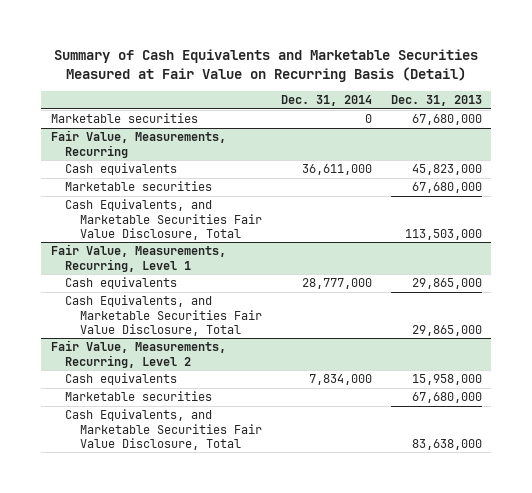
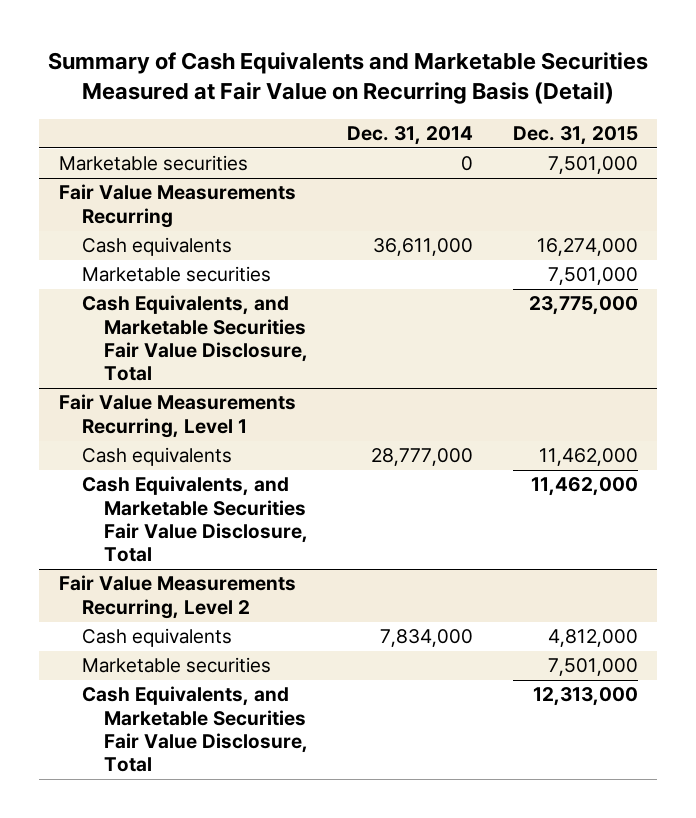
[390,94,482,106] Dec. 31, 2013 -> none
none -> [512,126,638,146] Dec. 31, 2015
[50,130,226,158] Fair Value, Measurements, Recurring -> [58,184,296,228] Fair Value Measurements Recurring
[50,244,226,272] Fair Value, Measurements, Recurring, Level 1 -> [58,394,296,438] Fair Value Measurements Recurring, Level 1
[50,340,226,368] Fair Value, Measurements, Recurring, Level 2 -> [58,575,296,619] Fair Value Measurements Recurring, Level 2

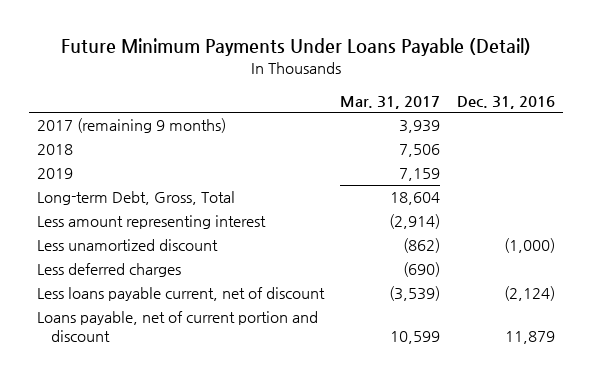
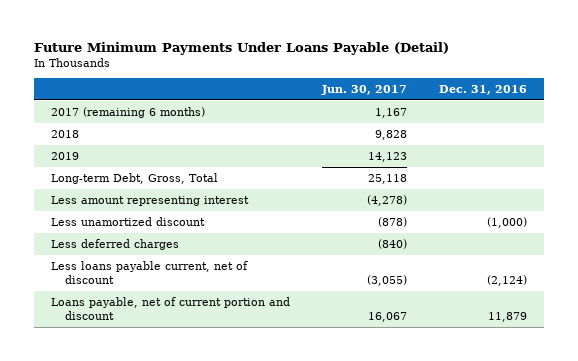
[340,95,441,109] Mar. 31, 2017 -> none
none -> [321,85,408,96] Jun. 30, 2017
[37,118,227,134] 2017 (remaining 9 months) -> [50,106,205,118] 2017 (remaining 6 months)

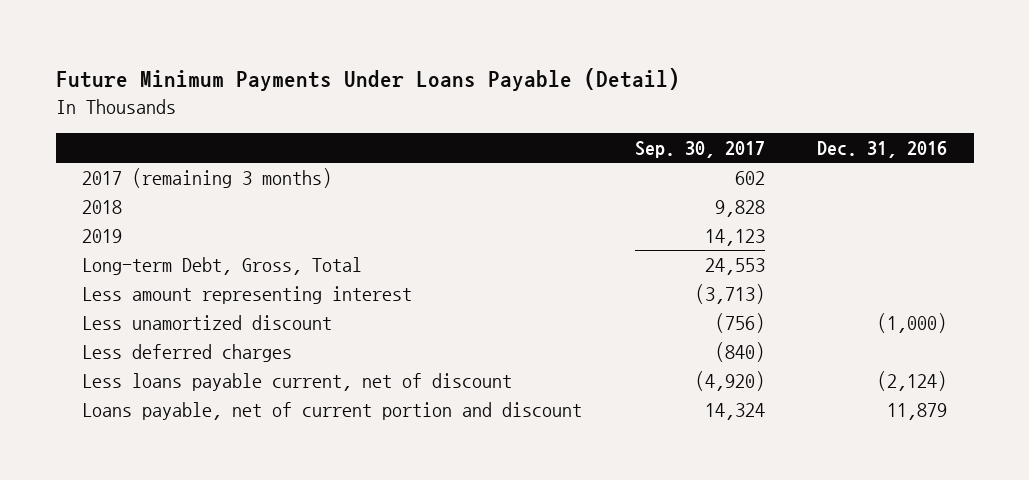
[321,85,408,96] Jun. 30, 2017 -> none
none -> [634,140,765,158] Sep. 30, 2017
[50,106,205,118] 2017 (remaining 6 months) -> [81,167,332,188] 2017 (remaining 3 months)

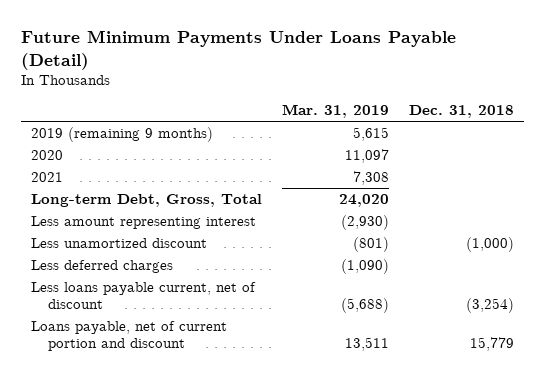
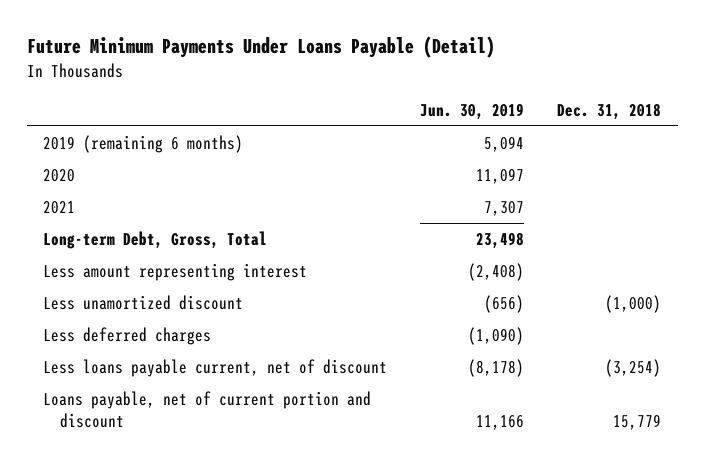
[281,104,389,119] Mar. 31, 2019 -> none
none -> [420,102,525,120] Jun. 30, 2019
[30,126,213,142] 2019 (remaining 9 months) -> [43,134,244,153] 2019 (remaining 6 months)

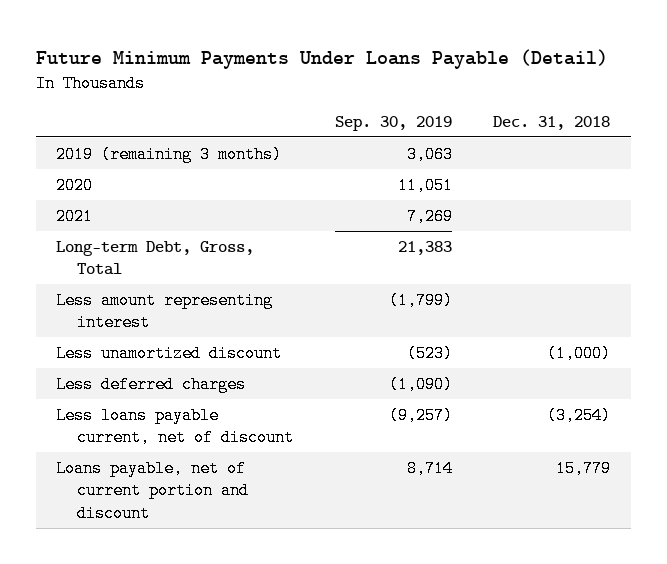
[420,102,525,120] Jun. 30, 2019 -> none
none -> [334,115,452,131] Sep. 30, 2019
[43,134,244,153] 2019 (remaining 6 months) -> [56,145,283,163] 2019 (remaining 3 months)

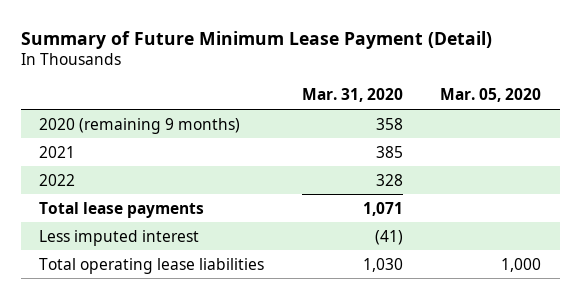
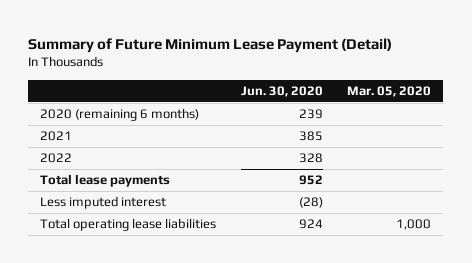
[301,88,403,103] Mar. 31, 2020 -> none
none -> [240,85,323,97] Jun. 30, 2020
[39,117,241,134] 2020 (remaining 9 months) -> [40,108,200,122] 2020 (remaining 6 months)

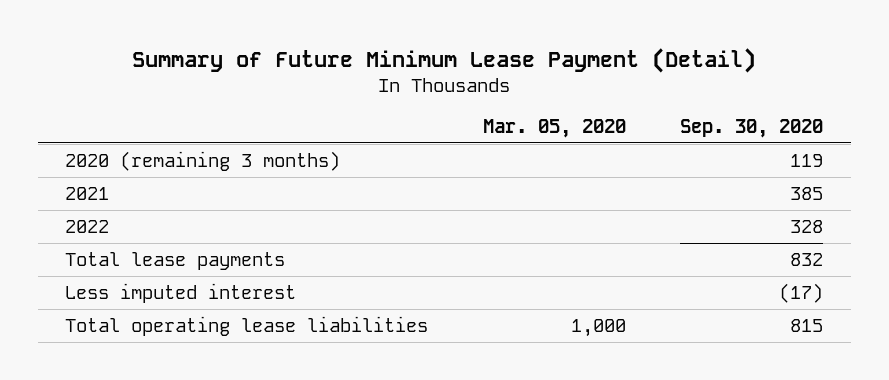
[240,85,323,97] Jun. 30, 2020 -> none
none -> [680,119,824,139] Sep. 30, 2020
[40,108,200,122] 2020 (remaining 6 months) -> [65,150,341,171] 2020 (remaining 3 months)

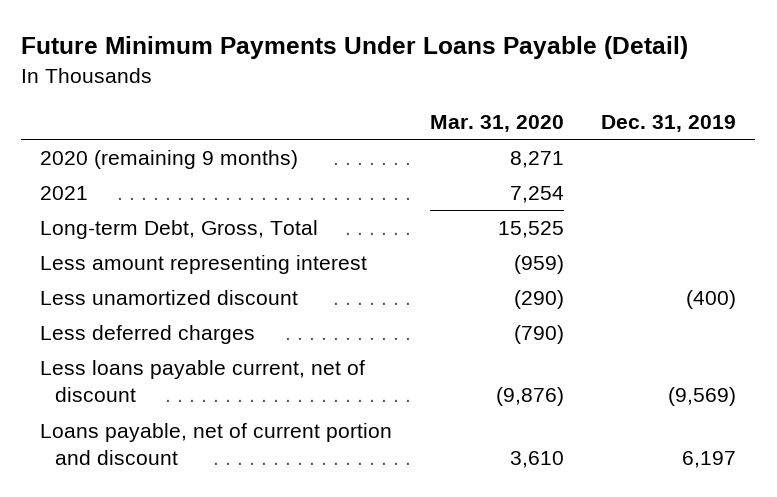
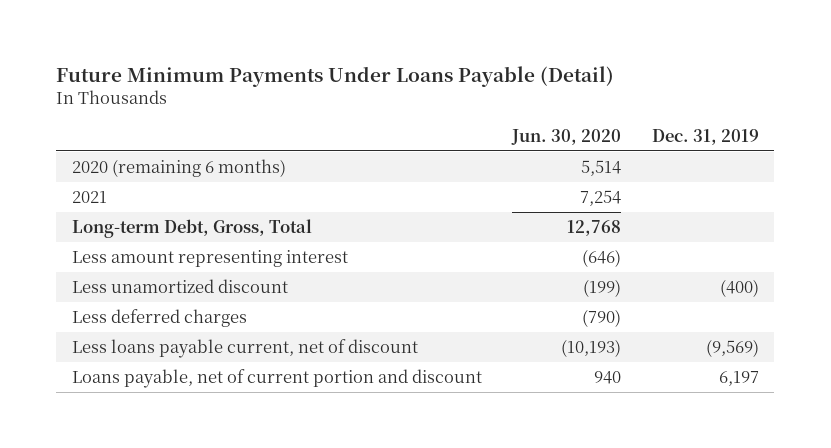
[429,114,564,132] Mar. 31, 2020 -> none
none -> [511,128,622,145] Jun. 30, 2020
[40,149,299,169] 2020 (remaining 9 months) -> [71,159,286,178] 2020 (remaining 6 months)

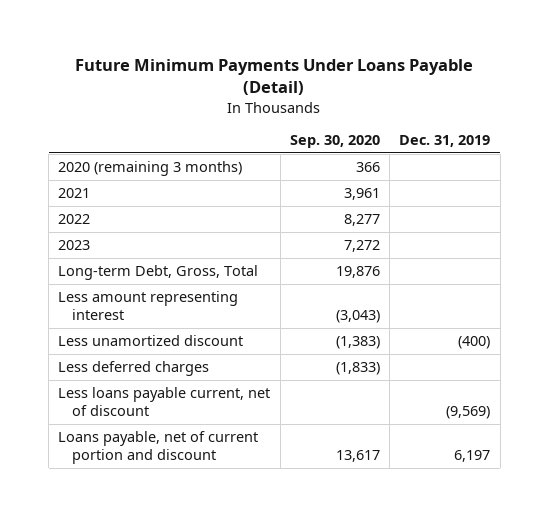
[511,128,622,145] Jun. 30, 2020 -> none
none -> [289,135,380,149] Sep. 30, 2020
[71,159,286,178] 2020 (remaining 6 months) -> [58,161,243,177] 2020 (remaining 3 months)
none -> [58,214,91,225] 2022
none -> [58,240,91,251] 2023

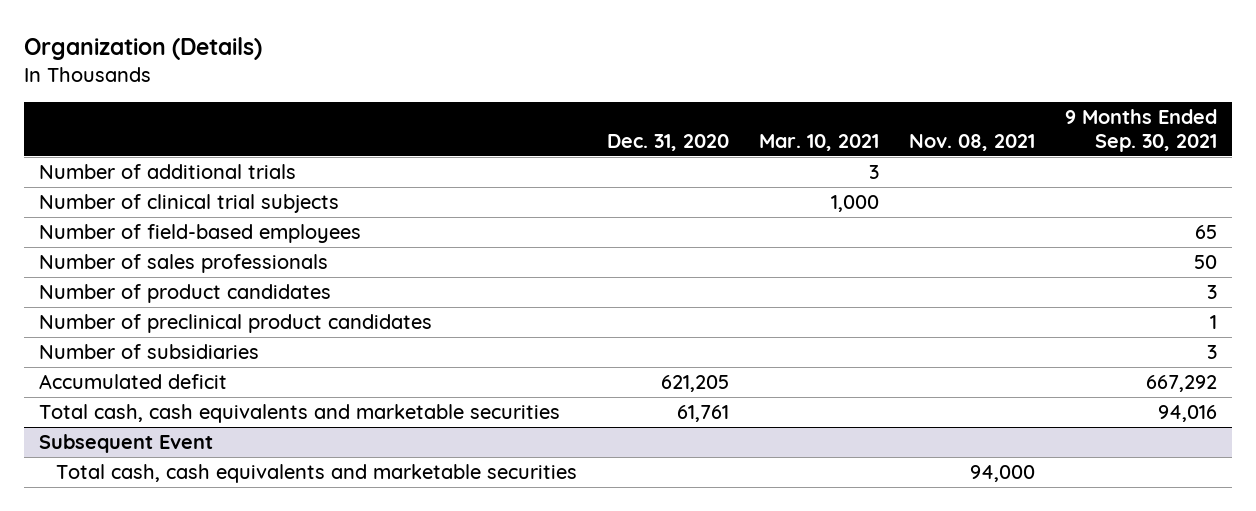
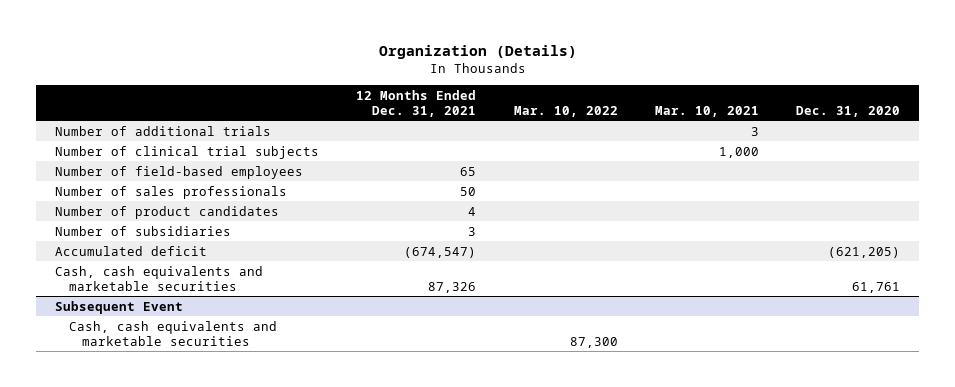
[909,133,1036,151] Nov. 08, 2021 -> none
[1065,109,1218,152] 9 Months Ended Sep. 30, 2021 -> none
none -> [356,89,477,117] 12 Months Ended Dec. 31, 2021
none -> [513,105,618,117] Mar. 10, 2022
[39,313,433,333] Number of preclinical product candidates -> none
[661,374,730,392] 621,205 -> [828,246,901,258] (621,205)
[39,403,561,423] Total cash, cash equivalents and marketable securities -> [54,265,263,291] Cash, cash equivalents and marketable securities
[56,463,578,483] Total cash, cash equivalents and marketable securities -> [68,320,277,346] Cash, cash equivalents and marketable securities

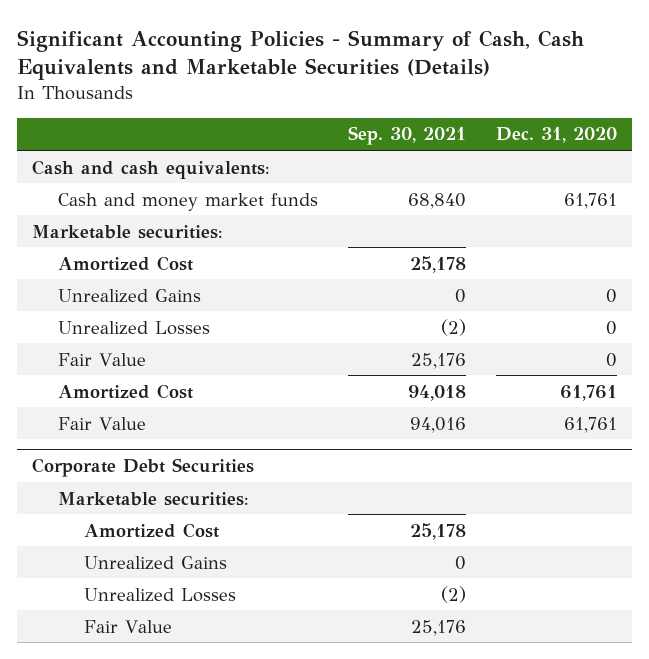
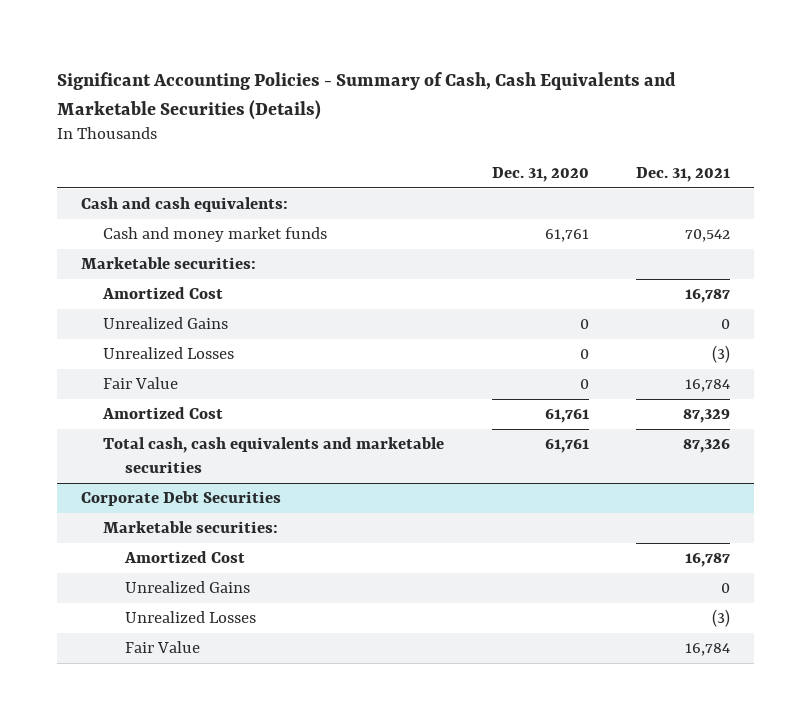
[347,126,466,146] Sep. 30, 2021 -> none
none -> [636,167,731,183] Dec. 31, 2021
[57,416,146,430] Fair Value -> [103,437,445,473] Total cash, cash equivalents and marketable securities

